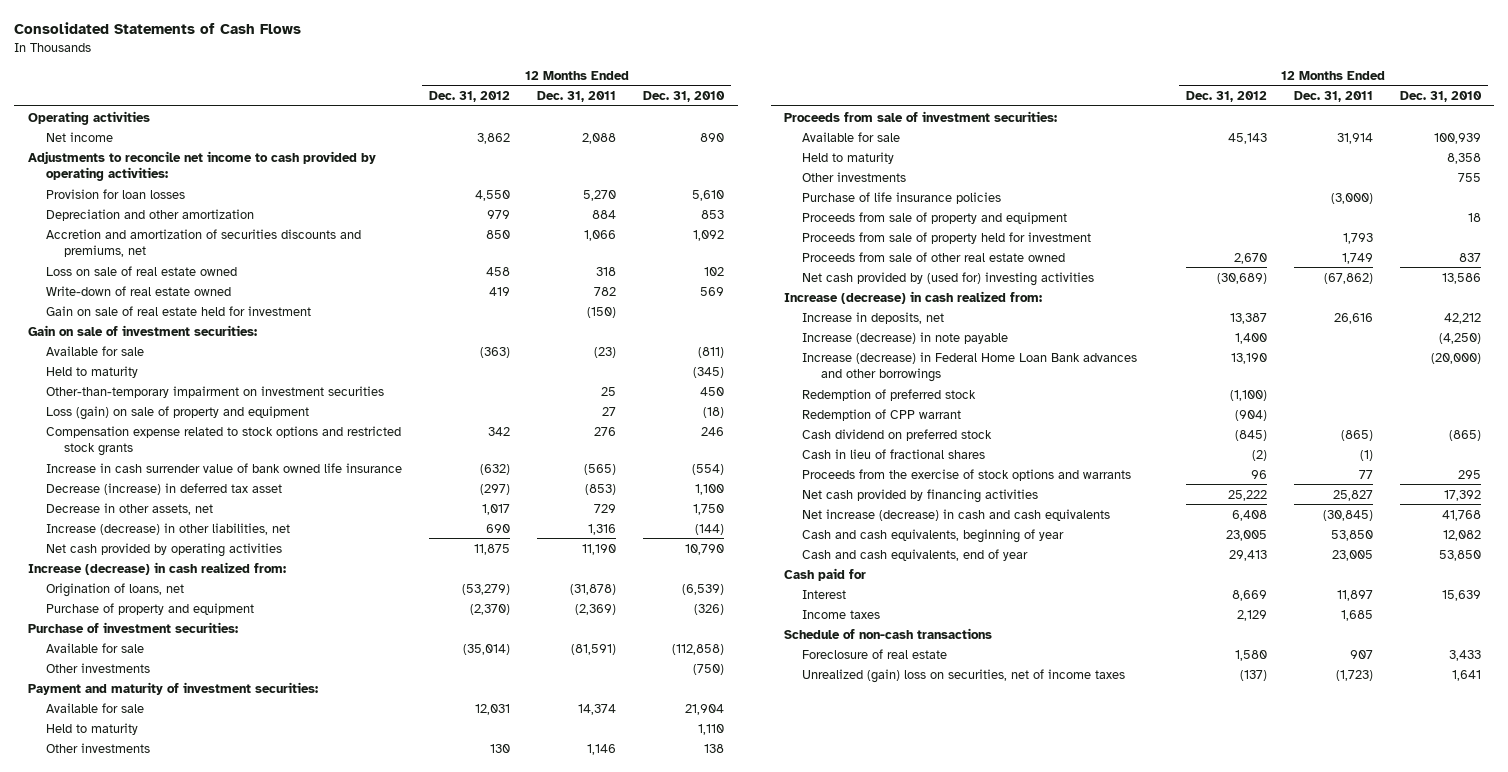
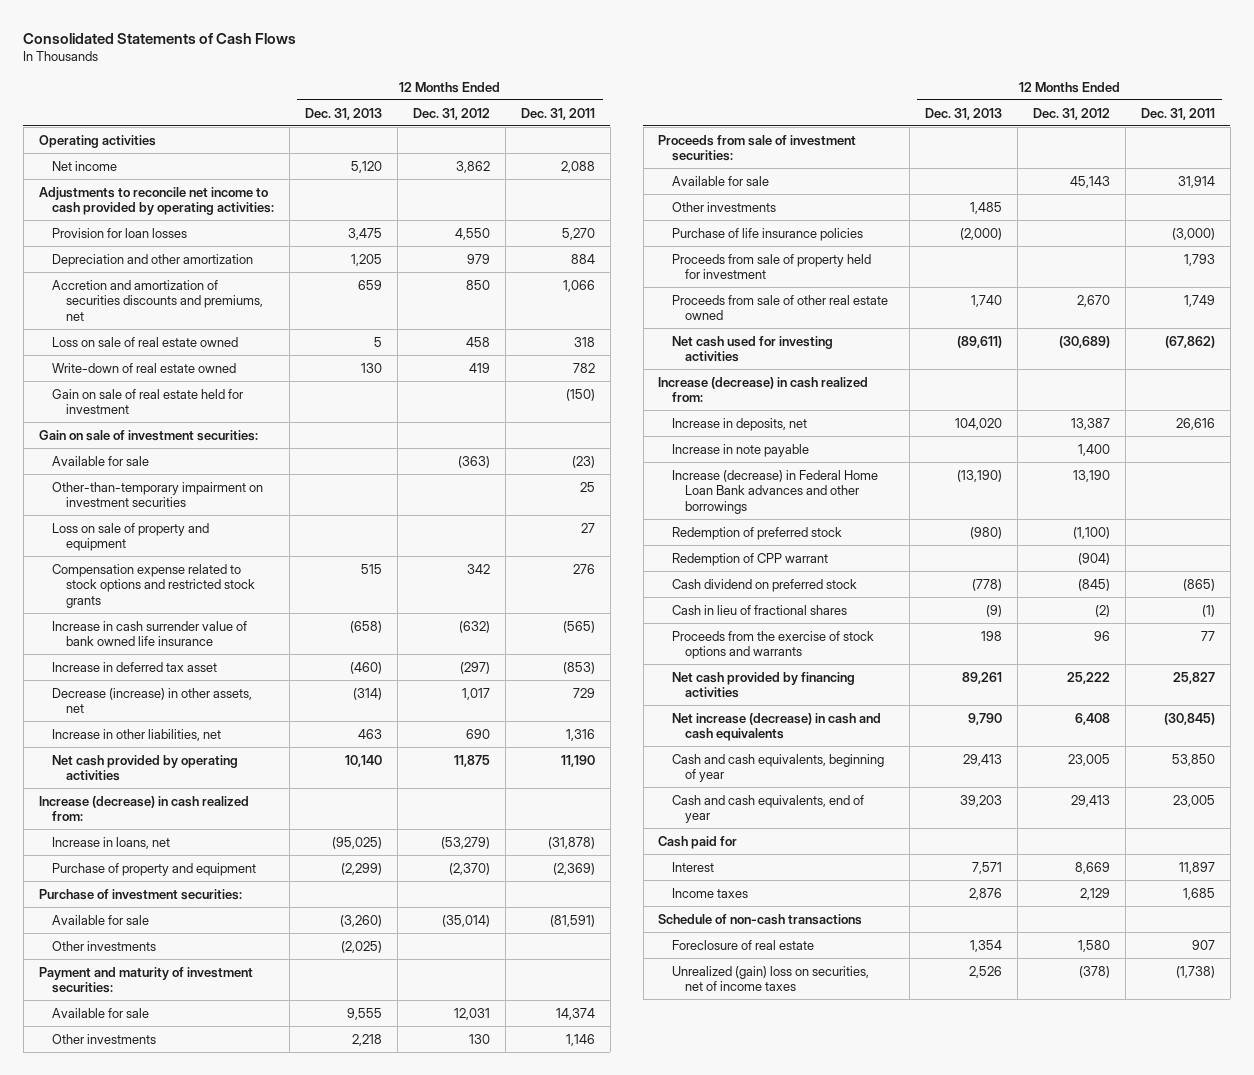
[643,91,726,103] Dec. 31, 2010 -> none
none -> [305,107,383,120] Dec. 31, 2013
[45,365,138,378] Held to maturity -> none
[45,405,309,420] Loss (gain) on sale of property and equipment -> [52,522,210,552] Loss on sale of property and equipment
[45,482,282,495] Decrease (increase) in deferred tax asset -> [52,661,218,672] Increase in deferred tax asset
[45,502,213,515] Decrease in other assets, net -> [52,687,253,714] Decrease (increase) in other assets, net
[45,522,290,535] Increase (decrease) in other liabilities, net -> [52,728,222,741] Increase in other liabilities, net
[45,582,184,597] Origination of loans, net -> [52,836,171,849] Increase in loans, net
[45,722,138,735] Held to maturity -> none
[802,151,895,164] Held to maturity -> none
[802,211,1068,224] Proceeds from sale of property and equipment -> none
[802,271,1095,286] Net cash provided by (used for) investing activities -> [671,335,833,363] Net cash used for investing activities
[802,331,1009,344] Increase (decrease) in note payable -> [671,443,809,457] Increase in note payable
[1239,669,1267,681] (137) -> [1078,965,1110,978] (378)
[1335,669,1373,681] (1,723) -> [1175,965,1215,978] (1,738)

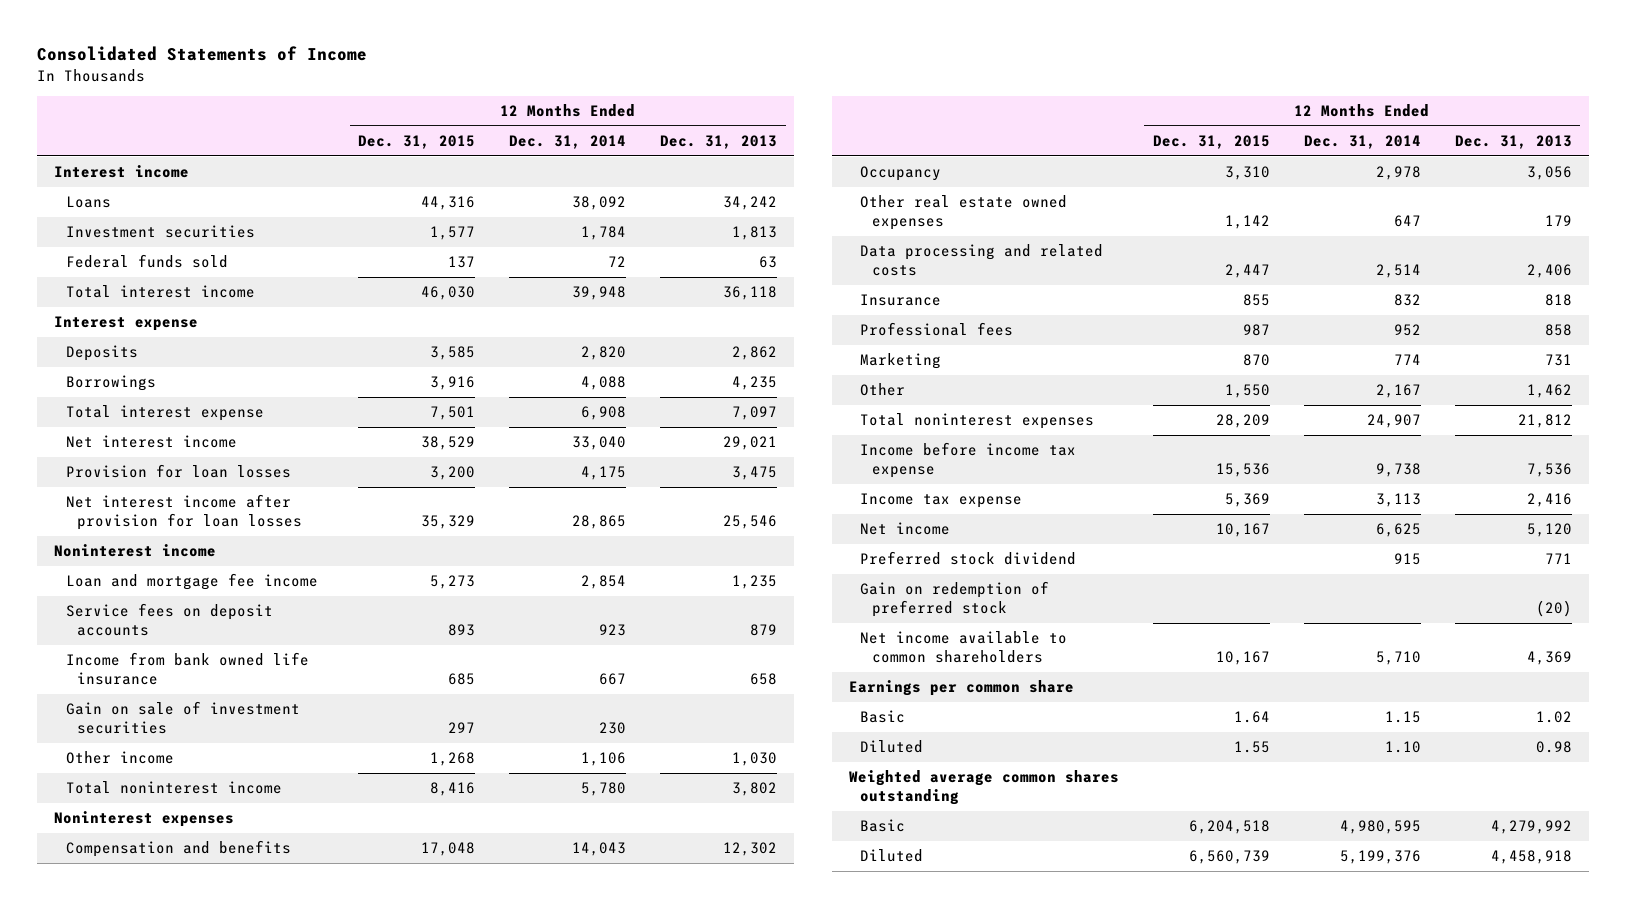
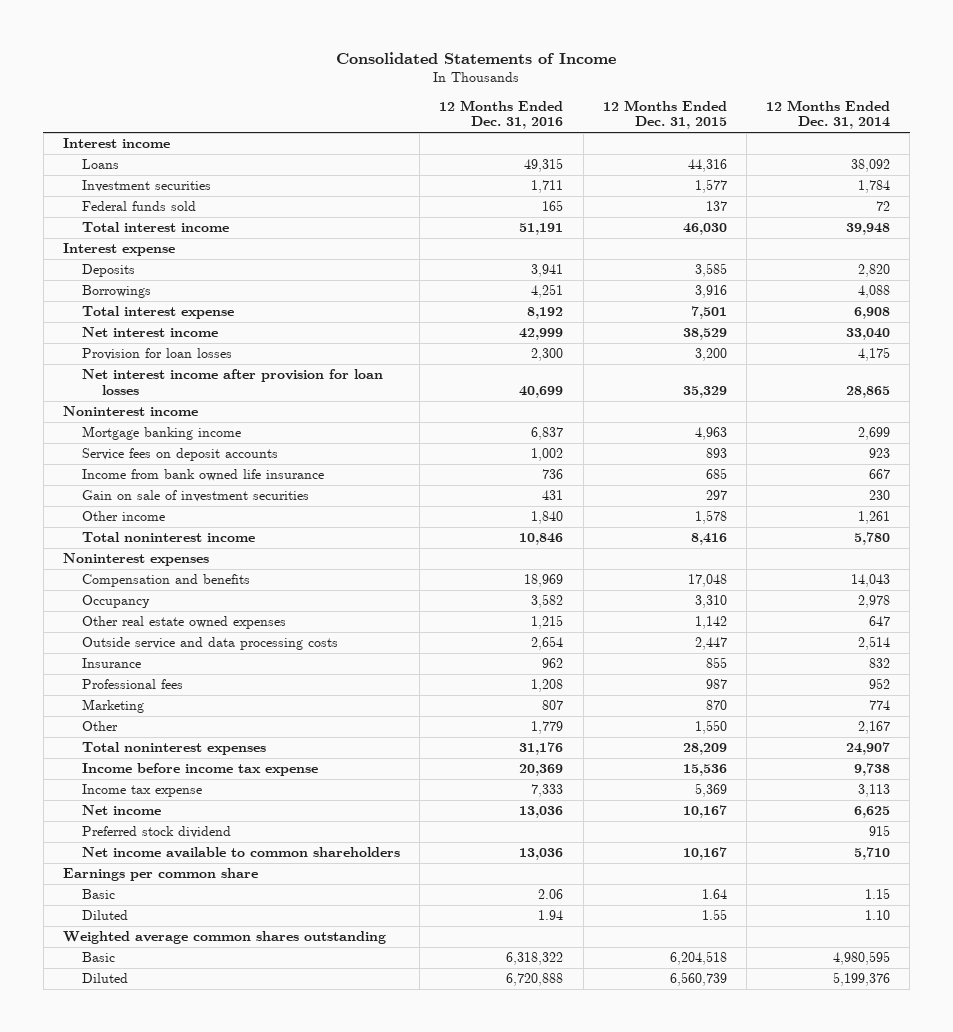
[660,134,778,149] Dec. 31, 2013 -> none
none -> [439,99,564,130] 12 Months Ended Dec. 31, 2016
[65,573,318,591] Loan and mortgage fee income -> [82,426,242,441] Mortgage banking income
[430,575,476,590] 5,273 -> [694,427,727,441] 4,963
[581,575,627,590] 2,854 -> [858,427,891,441] 2,699
[430,752,476,767] 1,268 -> [694,510,727,525] 1,578
[581,752,627,767] 1,106 -> [858,511,891,525] 1,261
[860,244,1104,277] Data processing and related costs -> [82,637,339,651] Outside service and data processing costs
[860,581,1050,618] Gain on redemption of preferred stock -> none

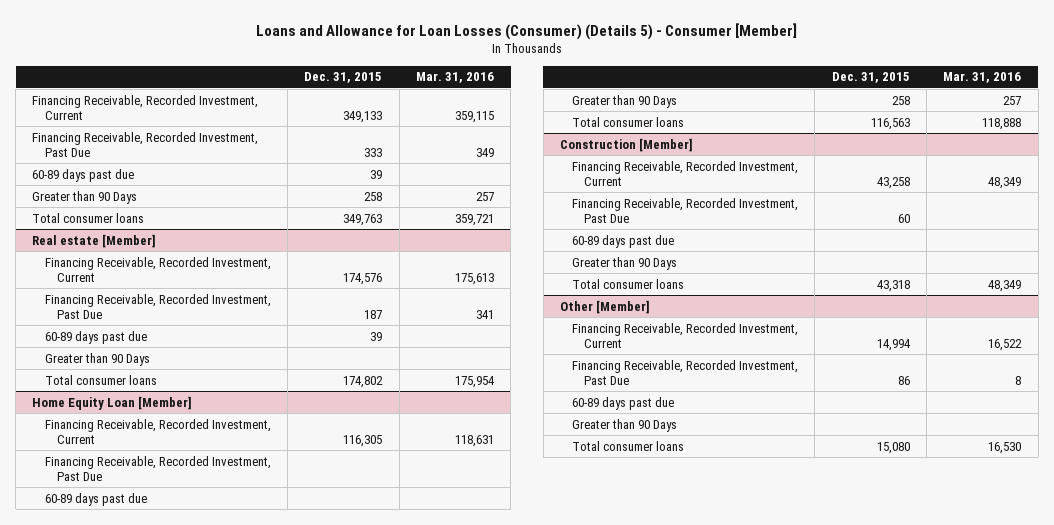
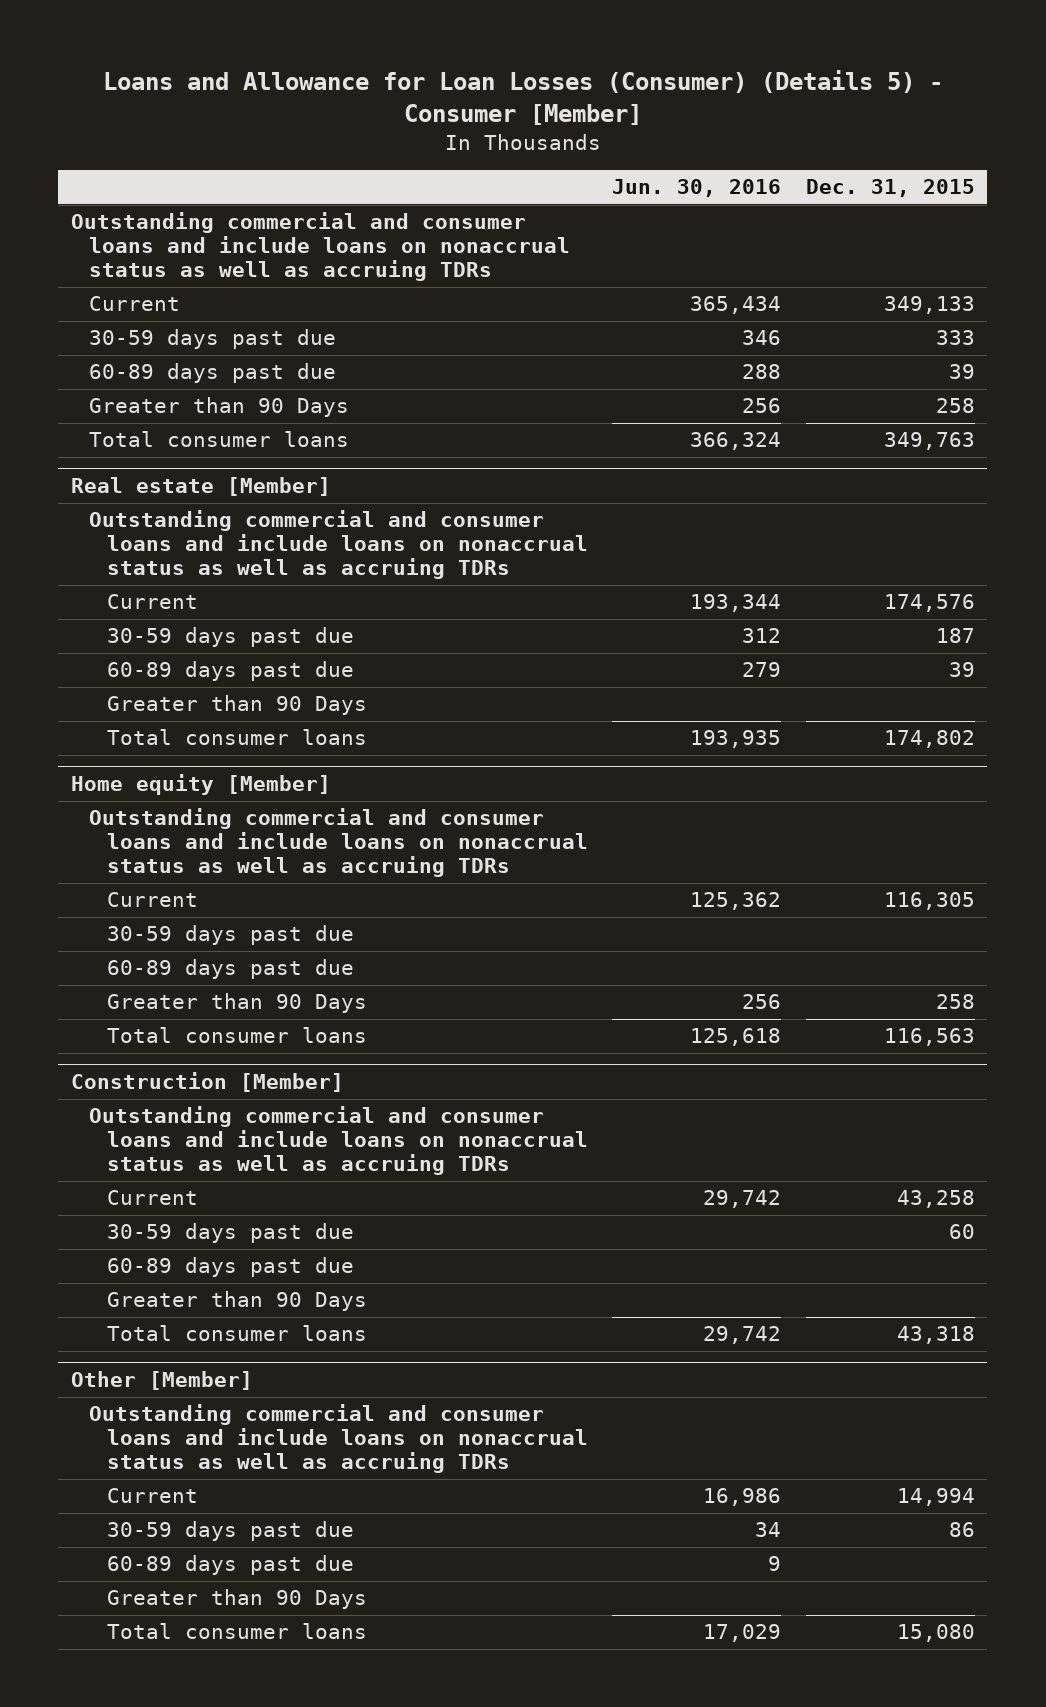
[416,72,495,84] Mar. 31, 2016 -> none
none -> [612,179,782,198] Jun. 30, 2016
none -> [70,212,570,282] Outstanding commercial and consumer loans and include loans on nonaccrual status as well as accruing TDRs
[32,94,259,120] Financing Receivable, Recorded Investment, Current -> [88,296,180,312] Current
[32,131,259,157] Financing Receivable, Recorded Investment, Past Due -> [88,329,336,350] 30-59 days past due
none -> [88,510,588,580] Outstanding commercial and consumer loans and include loans on nonaccrual status as well as accruing TDRs
[44,256,271,282] Financing Receivable, Recorded Investment, Current -> [106,594,198,610] Current
[44,293,271,319] Financing Receivable, Recorded Investment, Past Due -> [106,627,354,648] 30-59 days past due
[32,395,193,410] Home Equity Loan [Member] -> [70,774,331,796] Home equity [Member]
none -> [88,808,588,878] Outstanding commercial and consumer loans and include loans on nonaccrual status as well as accruing TDRs
[44,418,271,444] Financing Receivable, Recorded Investment, Current -> [106,892,198,908] Current
[44,455,271,481] Financing Receivable, Recorded Investment, Past Due -> [106,925,354,946] 30-59 days past due
none -> [88,1106,588,1176] Outstanding commercial and consumer loans and include loans on nonaccrual status as well as accruing TDRs
[571,160,798,186] Financing Receivable, Recorded Investment, Current -> [106,1190,198,1206] Current
[571,197,798,223] Financing Receivable, Recorded Investment, Past Due -> [106,1223,354,1244] 30-59 days past due
none -> [88,1404,588,1474] Outstanding commercial and consumer loans and include loans on nonaccrual status as well as accruing TDRs
[571,322,798,348] Financing Receivable, Recorded Investment, Current -> [106,1488,198,1504] Current
[571,359,798,385] Financing Receivable, Recorded Investment, Past Due -> [106,1521,354,1542] 30-59 days past due

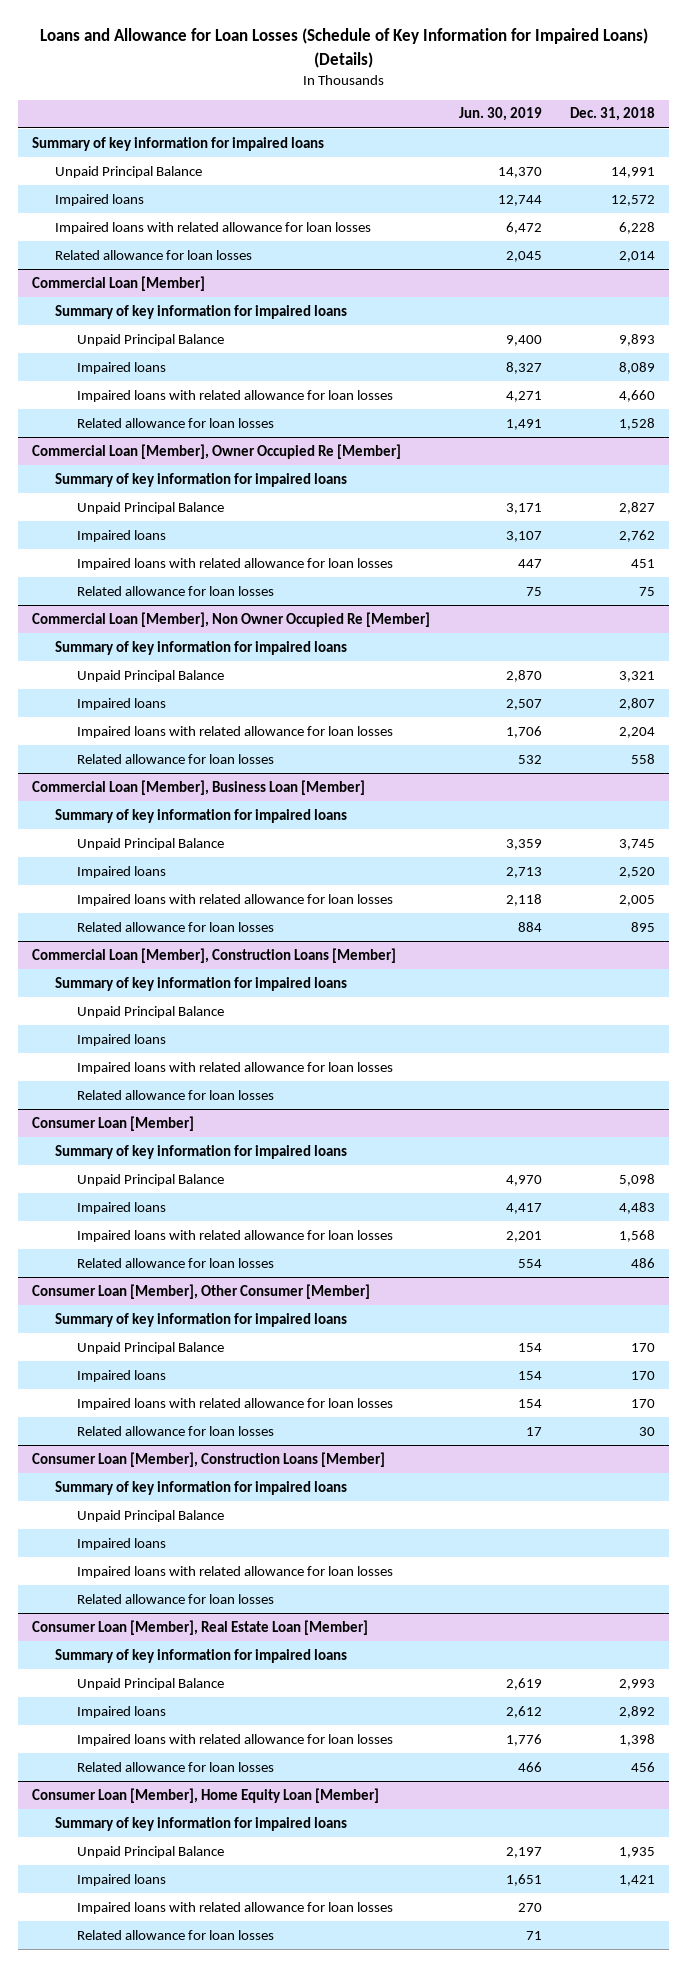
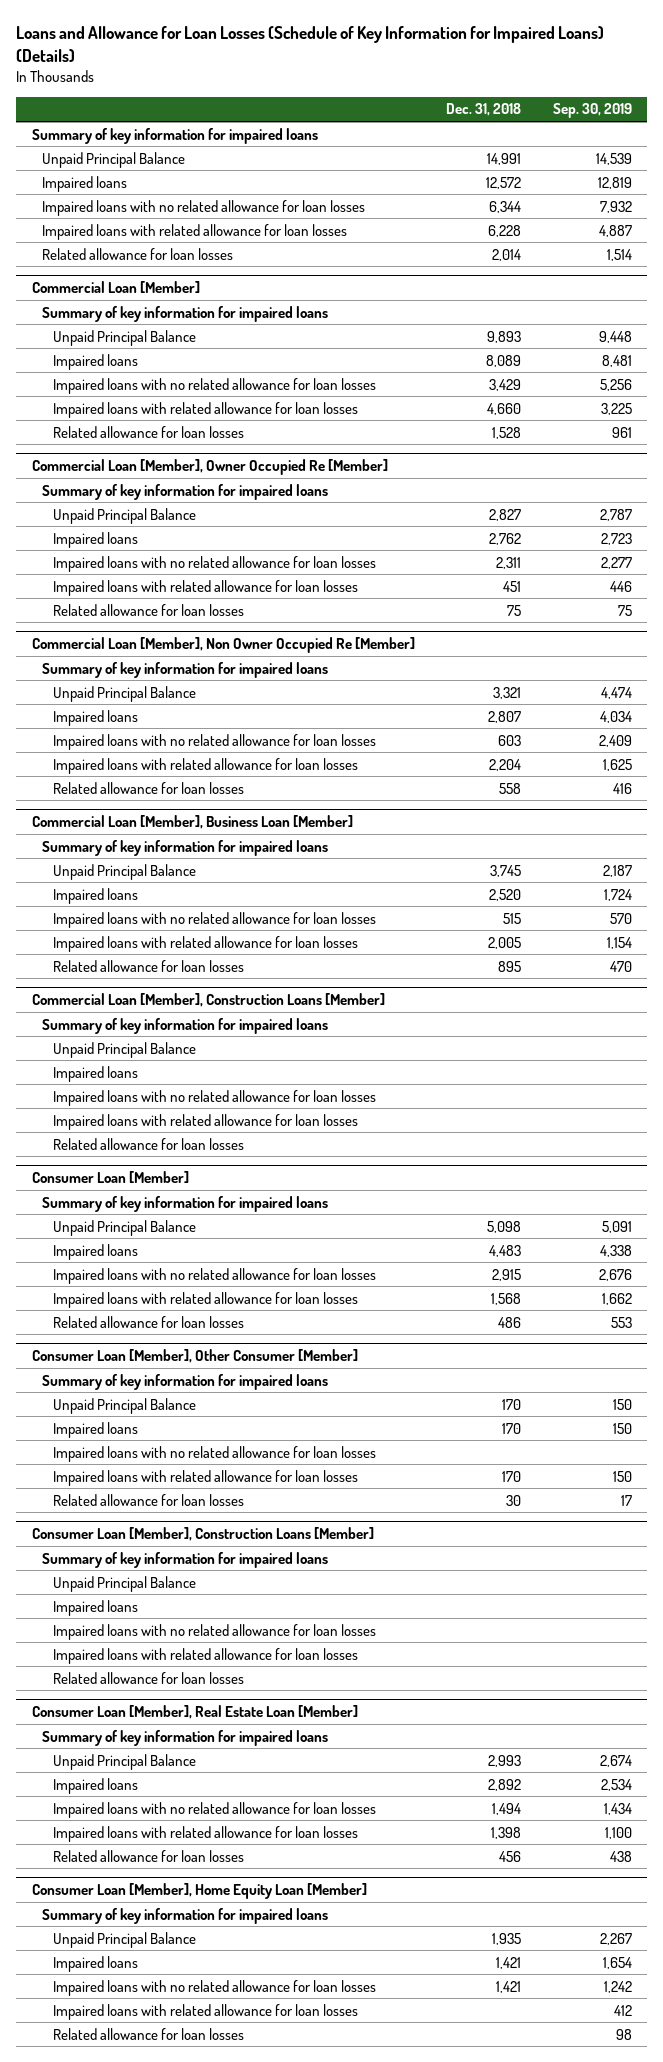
[458,107,542,122] Jun. 30, 2019 -> none
none -> [552,103,632,119] Sep. 30, 2019
none -> [42,199,366,216] Impaired loans with no related allowance for loan losses
none -> [52,377,376,394] Impaired loans with no related allowance for loan losses
none -> [52,555,376,572] Impaired loans with no related allowance for loan losses
none -> [52,733,376,750] Impaired loans with no related allowance for loan losses
none -> [52,911,376,928] Impaired loans with no related allowance for loan losses
none -> [52,1089,376,1106] Impaired loans with no related allowance for loan losses
none -> [52,1267,376,1284] Impaired loans with no related allowance for loan losses
none -> [52,1445,376,1462] Impaired loans with no related allowance for loan losses
none -> [52,1623,376,1640] Impaired loans with no related allowance for loan losses
none -> [52,1801,376,1818] Impaired loans with no related allowance for loan losses
none -> [52,1979,376,1996] Impaired loans with no related allowance for loan losses

